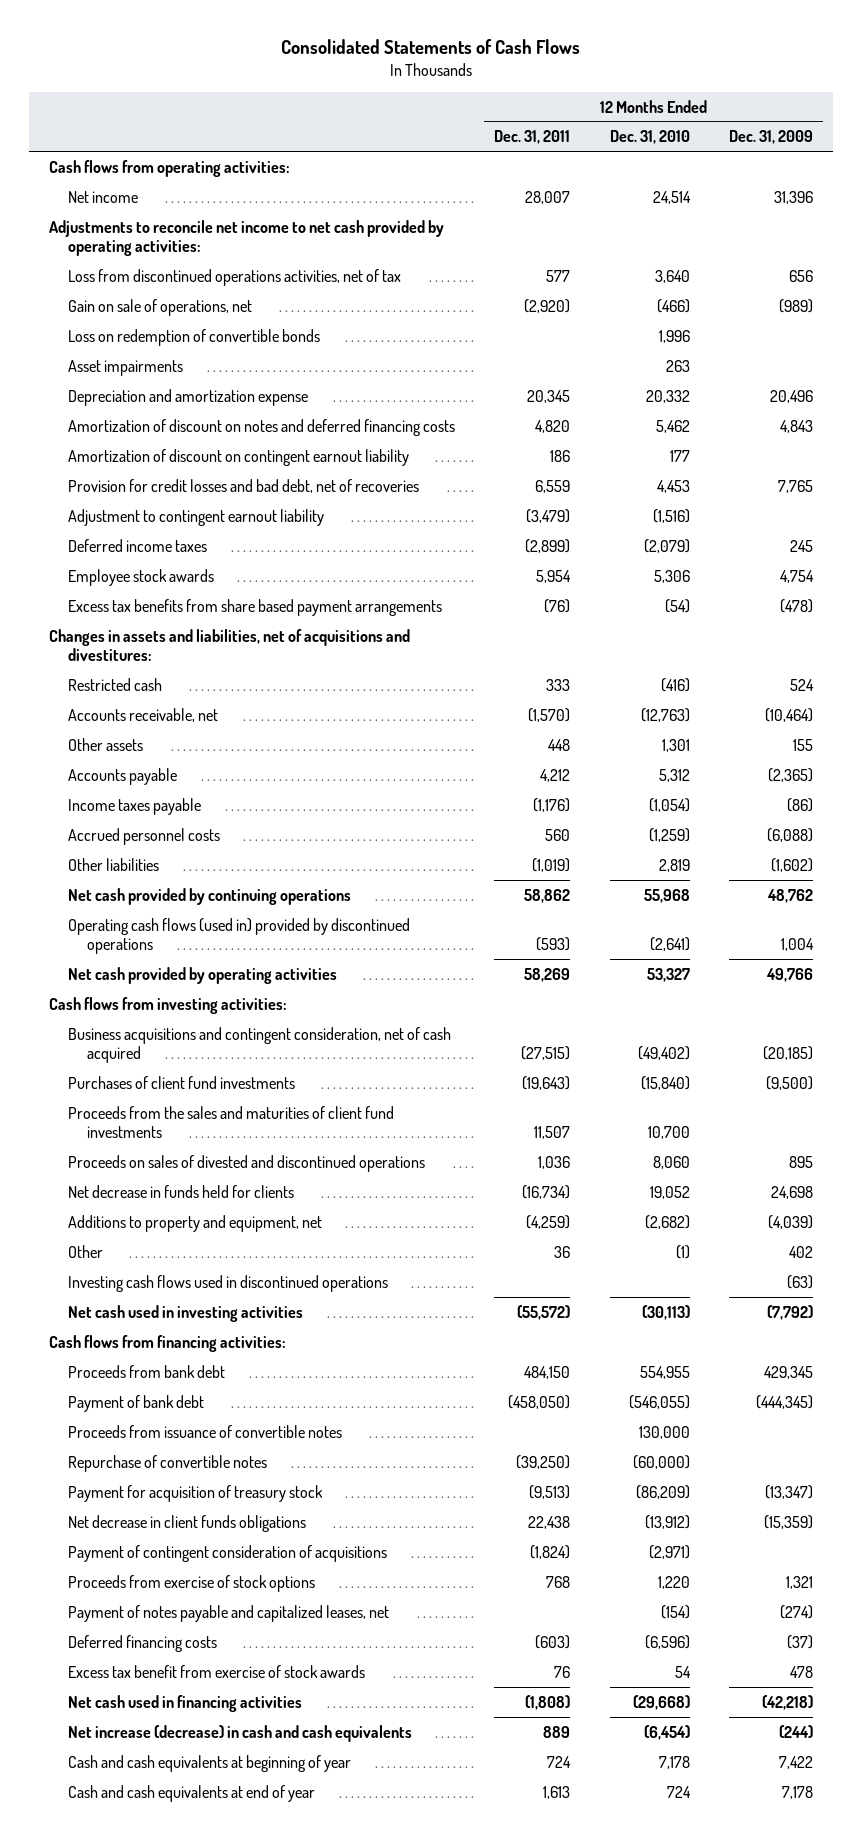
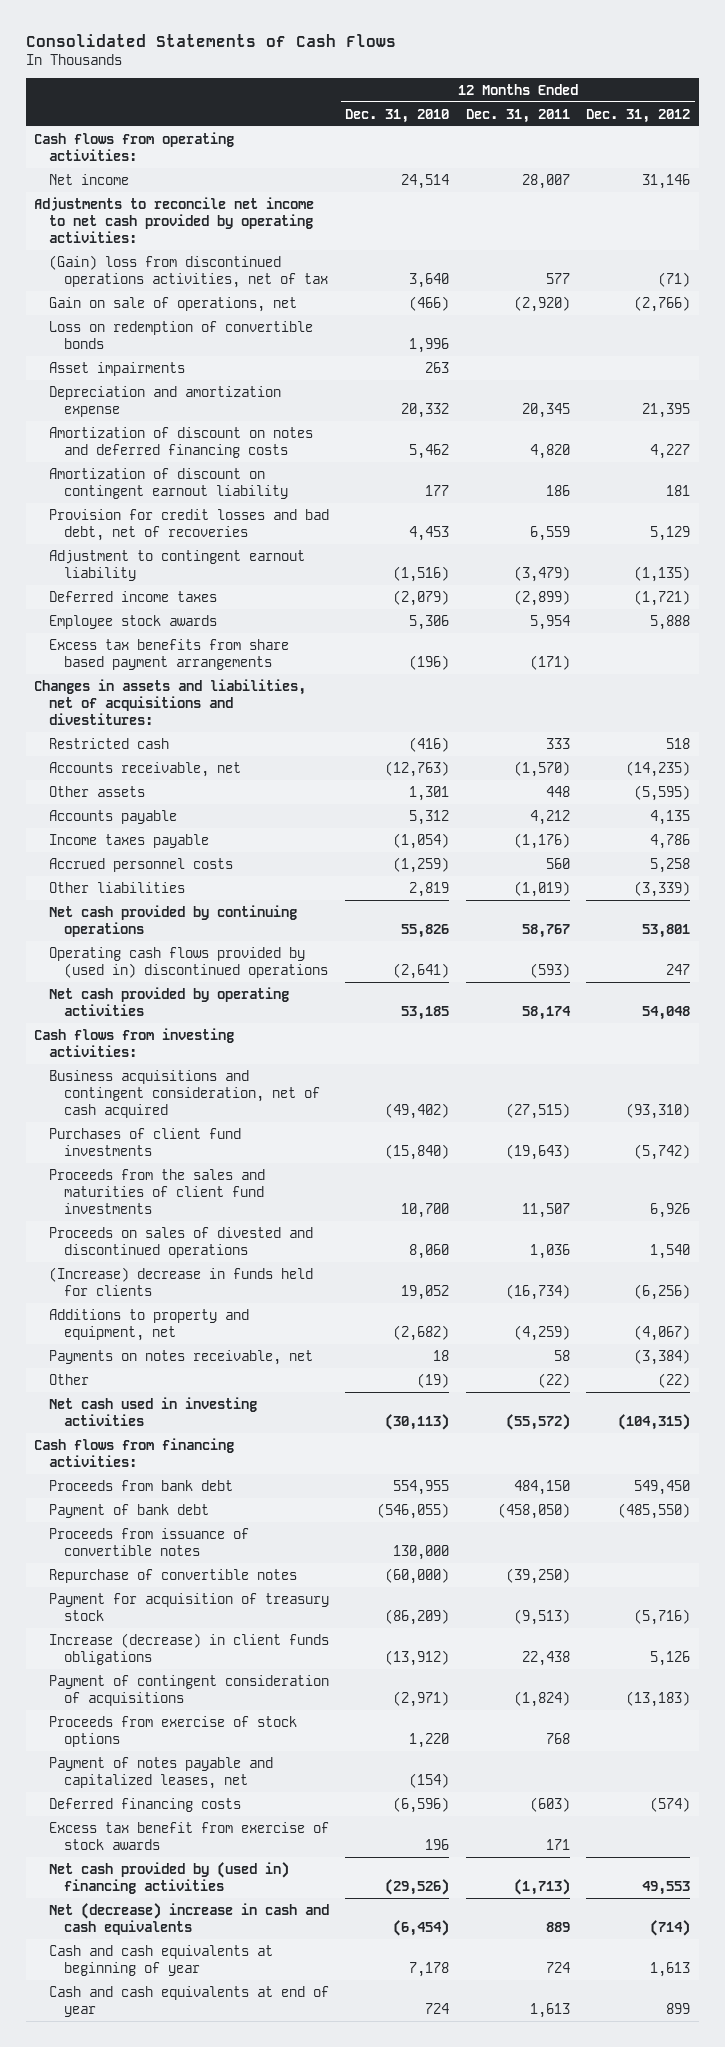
[729,130,814,145] Dec. 31, 2009 -> none
none -> [586,108,691,123] Dec. 31, 2012
[67,268,401,286] Loss from discontinued operations activities, net of tax -> [48,254,328,288] (Gain) loss from discontinued operations activities, net of tax
[544,598,571,613] (76) -> [529,654,570,670] (171)
[664,598,690,613] (54) -> [409,654,450,670] (196)
[524,888,571,903] 58,862 -> [521,923,570,938] 58,767
[643,888,690,903] 55,968 -> [401,923,450,938] 55,826
[67,917,410,955] Operating cash flows (used in) provided by discontinued operations -> [48,946,328,978] Operating cash flows provided by (used in) discontinued operations
[524,967,571,982] 58,269 -> [521,1005,571,1020] 58,174
[646,967,690,982] 53,327 -> [401,1005,450,1020] 53,185
[67,1184,294,1198] Net decrease in funds held for clients -> [48,1266,313,1296] (Increase) decrease in funds held for clients
[67,1274,388,1292] Investing cash flows used in discontinued operations -> none
none -> [48,1349,313,1365] Payments on notes receivable, net
[554,1245,571,1258] 36 -> [537,1372,570,1388] (22)
[675,1244,690,1259] (1) -> [417,1372,450,1388] (19)
[67,1514,306,1532] Net decrease in client funds obligations -> [48,1632,329,1665] Increase (decrease) in client funds obligations
[554,1665,571,1678] 76 -> [545,1838,570,1850] 171
[674,1665,691,1678] 54 -> [425,1838,450,1850] 196
[67,1694,302,1712] Net cash used in financing activities -> [48,1861,289,1894] Net cash provided by (used in) financing activities
[525,1694,571,1710] (1,808) -> [513,1878,570,1895] (1,713)
[632,1694,690,1710] (29,668) -> [385,1878,450,1895] (29,526)
[67,1724,412,1742] Net increase (decrease) in cash and cash equivalents -> [48,1902,329,1935] Net (decrease) increase in cash and cash equivalents

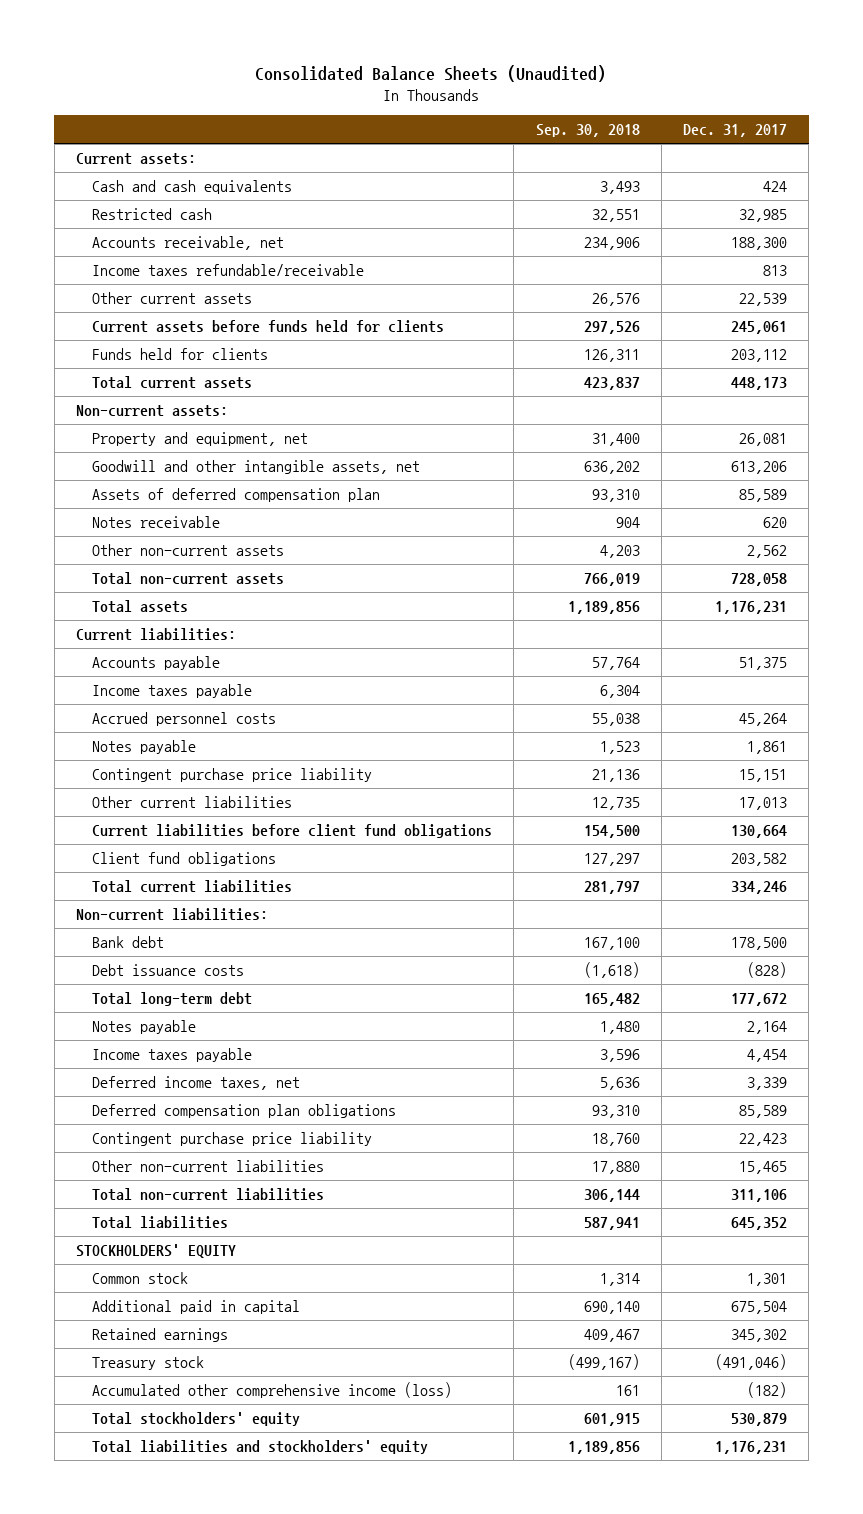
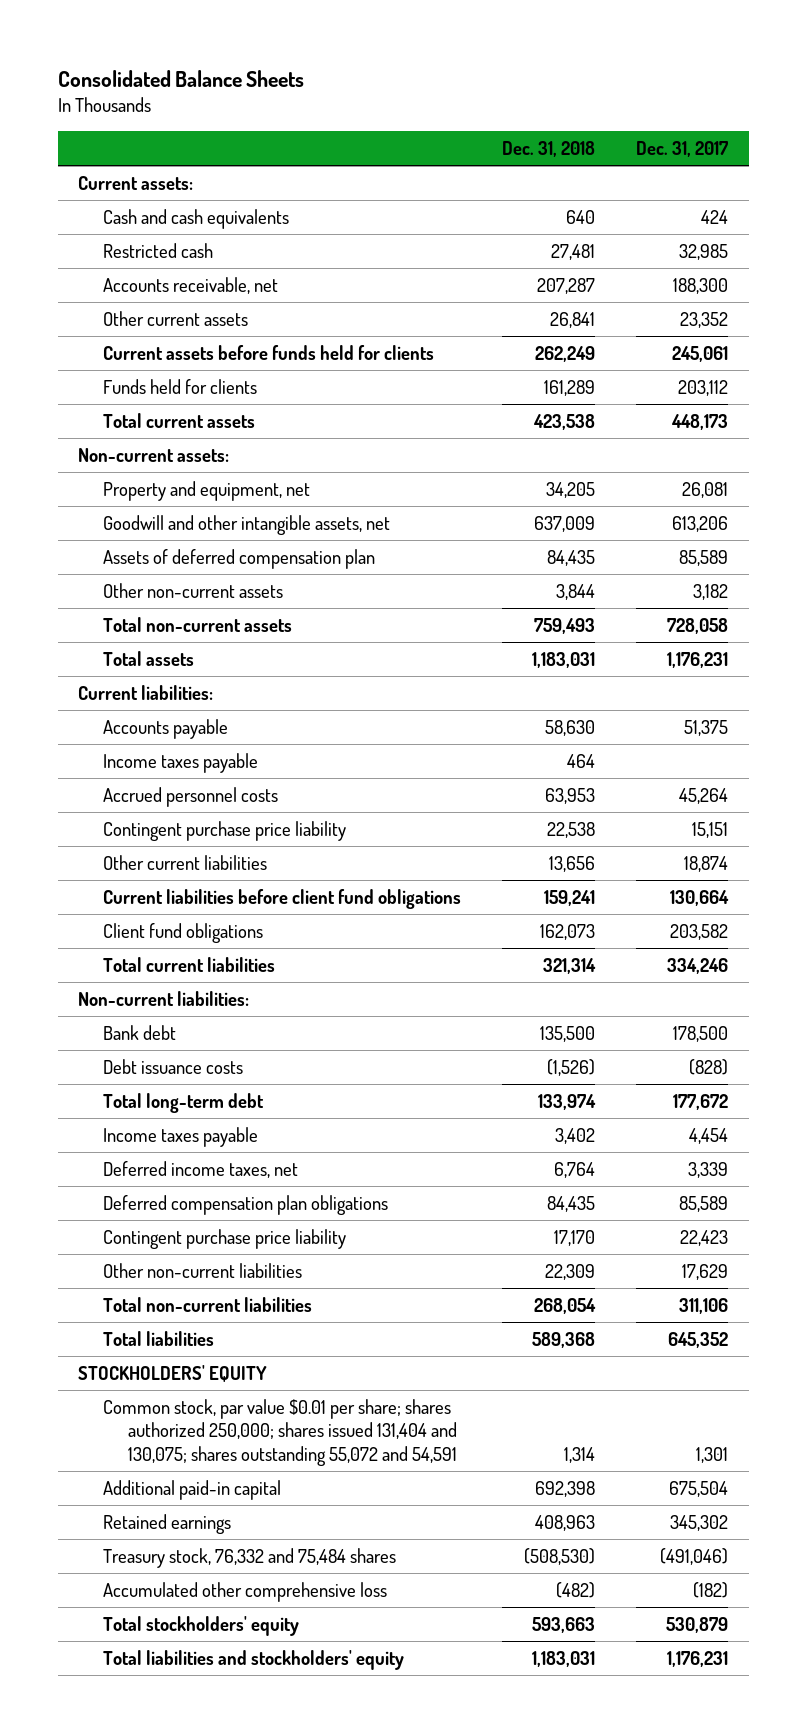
[255,64,607,82] Consolidated Balance Sheets (Unaudited) -> [57,69,304,87] Consolidated Balance Sheets
[535,124,640,138] Sep. 30, 2018 -> none
none -> [502,140,596,157] Dec. 31, 2018
[92,263,365,276] Income taxes refundable/receivable -> none
[738,292,787,306] 22,539 -> [680,311,729,328] 23,352
[92,515,221,528] Notes receivable -> none
[746,544,787,558] 2,562 -> [693,583,729,600] 3,182
[92,739,197,754] Notes payable -> none
[738,796,787,810] 17,013 -> [684,855,729,872] 18,874
[92,1019,197,1034] Notes payable -> none
[738,1160,787,1174] 15,465 -> [682,1263,729,1280] 17,629
[92,1271,189,1284] Common stock -> [103,1398,458,1466] Common stock, par value $0.01 per share; shares authorized 250,000; shares issued 131,404 and 130,075; shares outstanding 55,072 and 54,591
[92,1299,301,1314] Additional paid in capital -> [103,1479,282,1500] Additional paid-in capital
[92,1355,205,1370] Treasury stock -> [103,1547,397,1568] Treasury stock, 76,332 and 75,484 shares
[92,1381,453,1398] Accumulated other comprehensive income (loss) -> [103,1581,388,1602] Accumulated other comprehensive loss

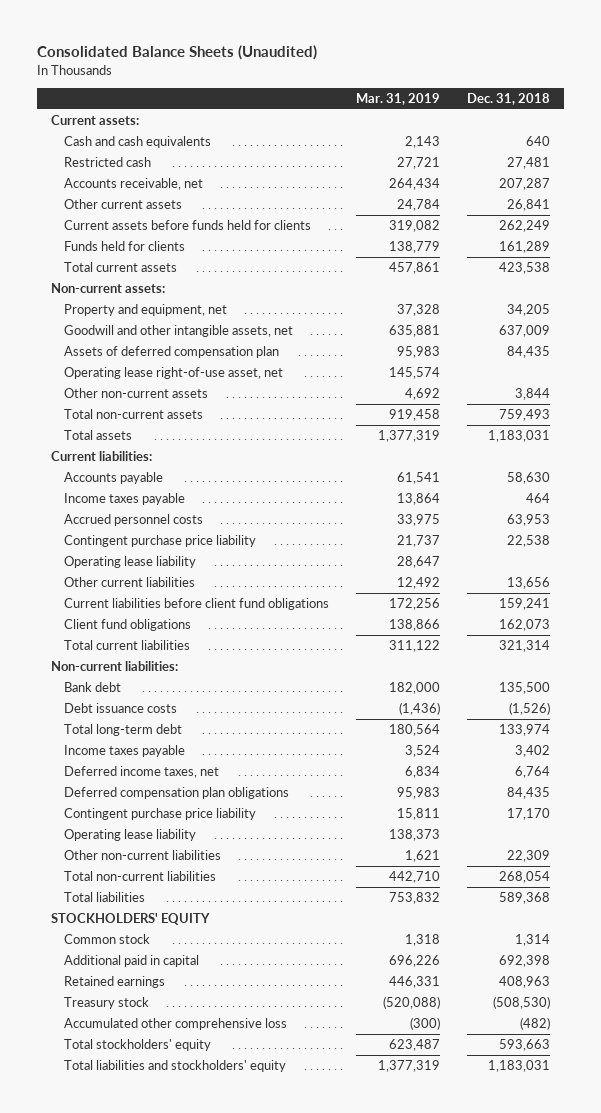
[57,69,304,87] Consolidated Balance Sheets -> [37,45,318,61] Consolidated Balance Sheets (Unaudited)
[636,140,729,157] Dec. 31, 2017 -> none
none -> [356,93,441,106] Mar. 31, 2019
none -> [64,367,284,380] Operating lease right-of-use asset, net
none -> [64,556,197,569] Operating lease liability
none -> [64,829,197,842] Operating lease liability
[103,1398,458,1466] Common stock, par value $0.01 per share; shares authorized 250,000; shares issued 131,404 and 130,075; shares outstanding 55,072 and 54,591 -> [64,934,151,945] Common stock
[103,1479,282,1500] Additional paid-in capital -> [64,955,200,968] Additional paid in capital
[103,1547,397,1568] Treasury stock, 76,332 and 75,484 shares -> [64,997,150,1010] Treasury stock

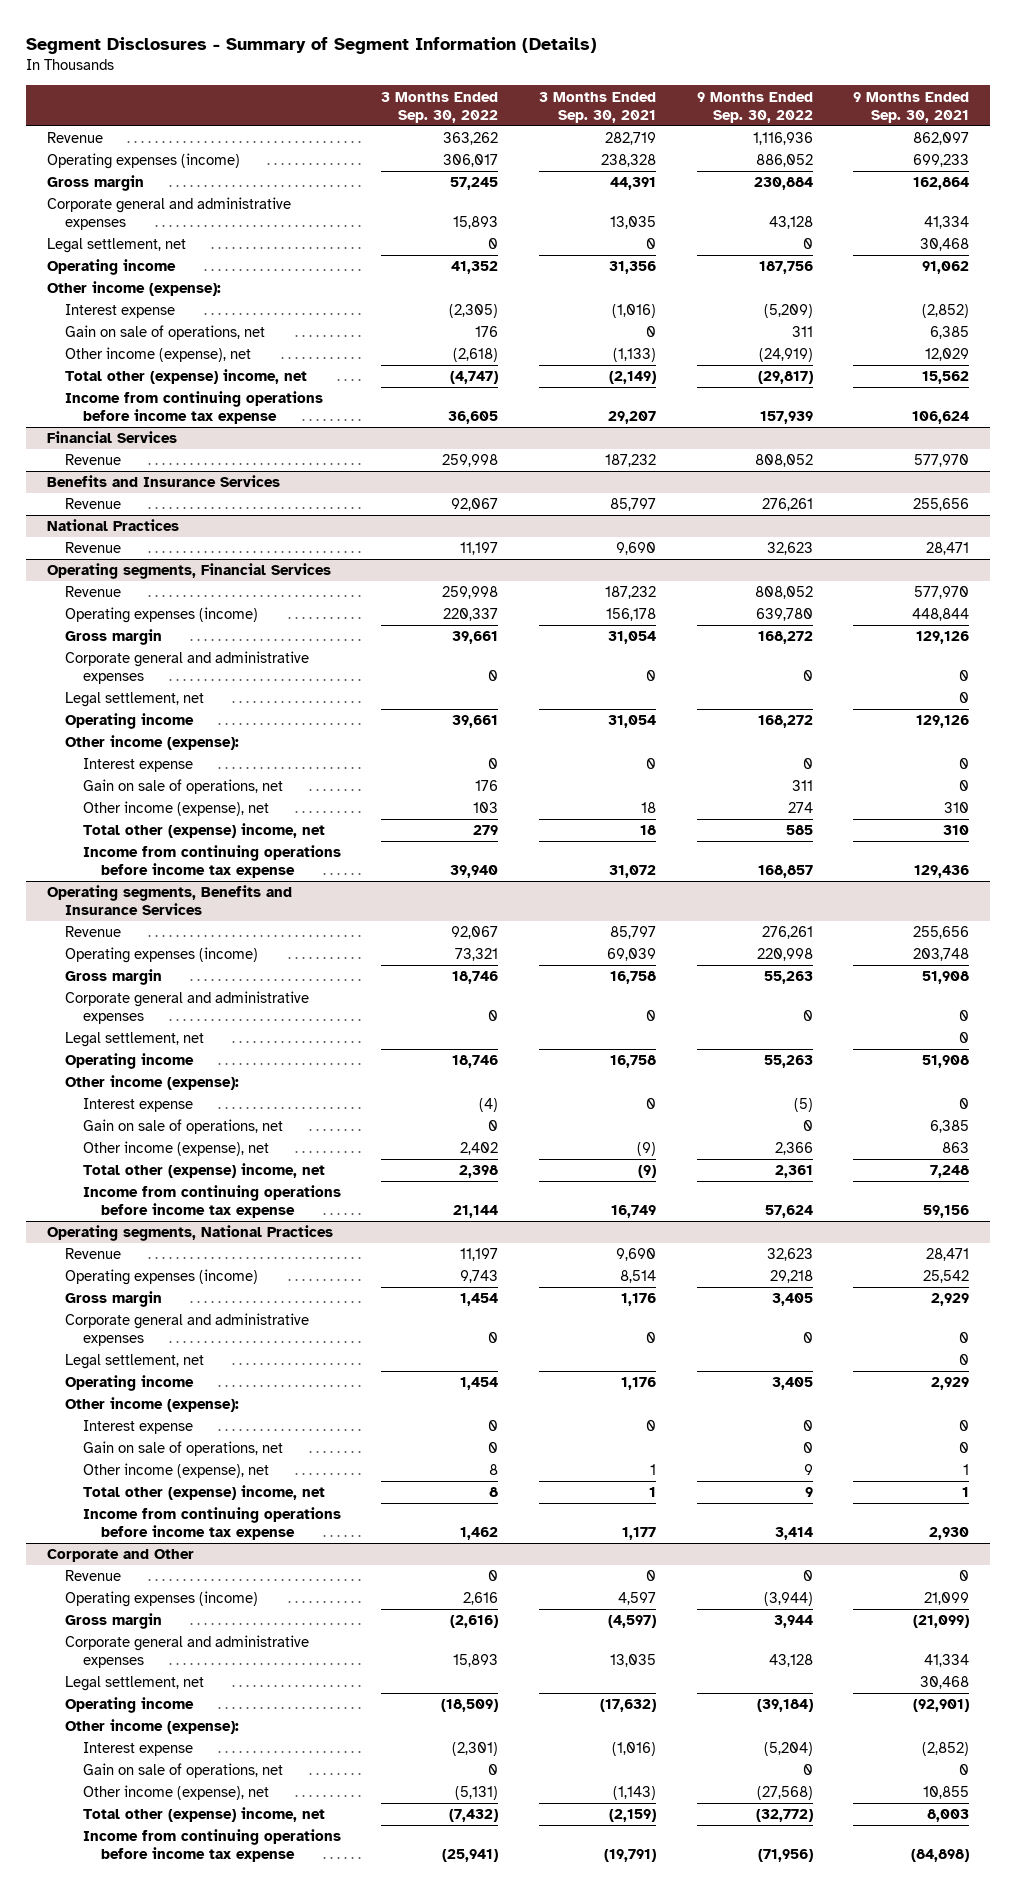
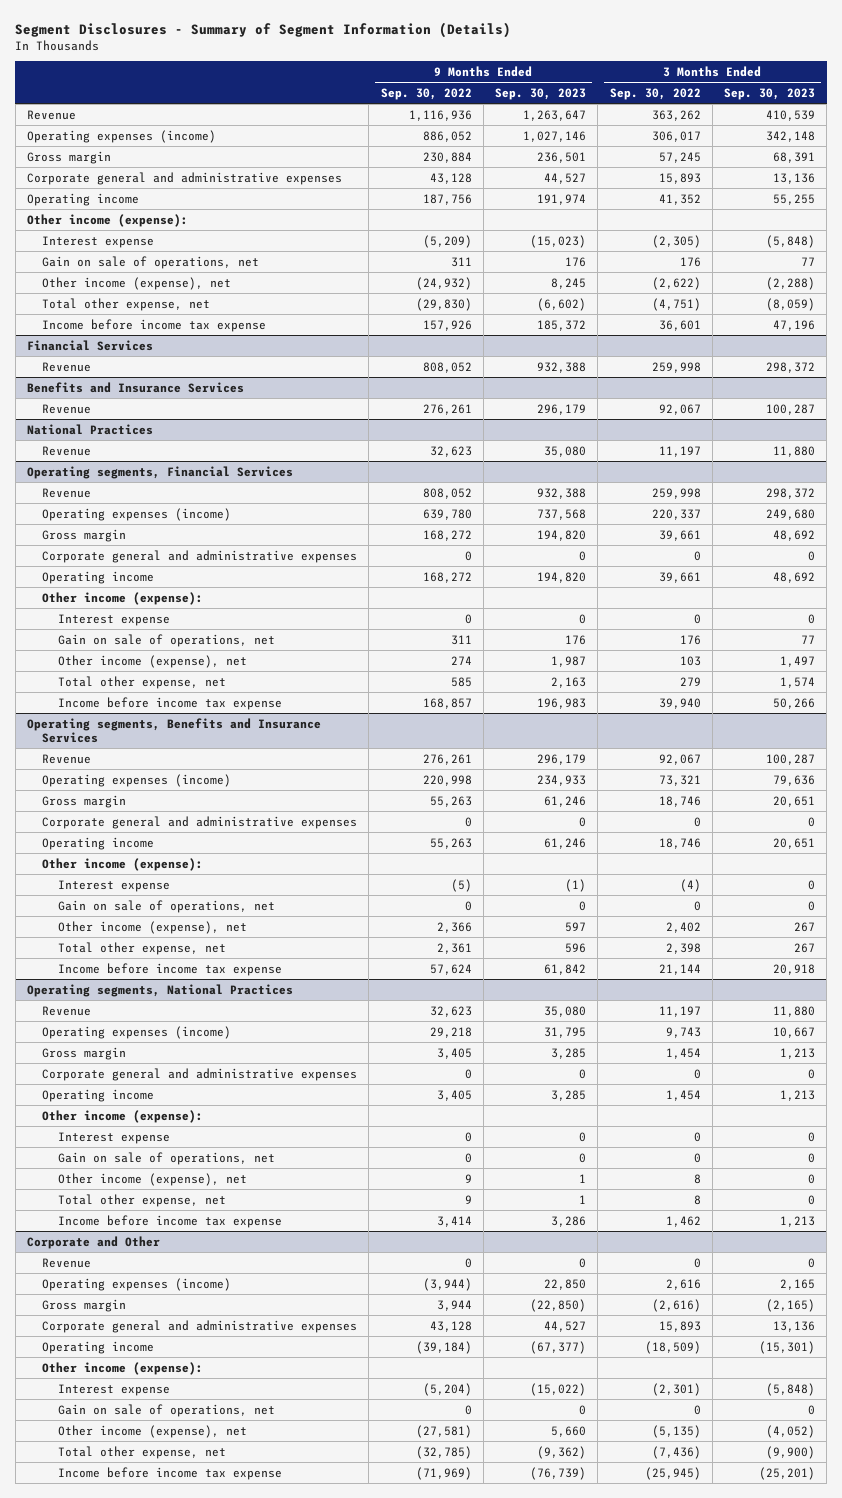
[539,91,657,123] 3 Months Ended Sep. 30, 2021 -> none
[853,91,970,123] 9 Months Ended Sep. 30, 2021 -> none
none -> [495,87,587,100] Sep. 30, 2023
none -> [724,87,816,100] Sep. 30, 2023
[46,238,186,254] Legal settlement, net -> none
[453,348,499,363] (2,618) -> [651,276,701,290] (2,622)
[758,348,813,363] (24,919) -> [415,276,472,290] (24,932)
[64,369,307,385] Total other (expense) income, net -> [42,297,211,311] Total other expense, net
[450,371,499,385] (4,747) -> [651,297,701,311] (4,751)
[757,371,813,385] (29,817) -> [415,297,472,311] (29,830)
[64,391,323,425] Income from continuing operations before income tax expense -> [42,318,267,332] Income before income tax expense
[448,411,499,425] 36,605 -> [658,319,701,331] 36,601
[759,411,813,425] 157,939 -> [422,319,472,331] 157,926
[64,692,204,708] Legal settlement, net -> none
[82,823,325,839] Total other (expense) income, net -> [57,675,226,689] Total other expense, net
[82,845,341,879] Income from continuing operations before income tax expense -> [57,696,282,710] Income before income tax expense
[64,1032,204,1048] Legal settlement, net -> none
[82,1163,325,1179] Total other (expense) income, net -> [57,941,226,955] Total other expense, net
[82,1185,341,1219] Income from continuing operations before income tax expense -> [57,962,282,976] Income before income tax expense
[64,1354,204,1370] Legal settlement, net -> none
[82,1485,325,1501] Total other (expense) income, net -> [57,1193,226,1207] Total other expense, net
[82,1507,341,1541] Income from continuing operations before income tax expense -> [57,1214,282,1228] Income before income tax expense
[64,1676,204,1692] Legal settlement, net -> none
[455,1786,499,1801] (5,131) -> [651,1424,701,1438] (5,135)
[756,1786,813,1801] (27,568) -> [415,1424,472,1438] (27,581)
[82,1807,325,1823] Total other (expense) income, net -> [57,1445,226,1459] Total other expense, net
[449,1809,499,1823] (7,432) -> [651,1445,701,1459] (7,436)
[755,1809,813,1823] (32,772) -> [415,1445,472,1459] (32,785)
[82,1829,341,1863] Income from continuing operations before income tax expense -> [57,1466,282,1480] Income before income tax expense
[442,1849,499,1863] (25,941) -> [644,1466,701,1480] (25,945)
[757,1849,813,1863] (71,956) -> [415,1466,472,1480] (71,969)

